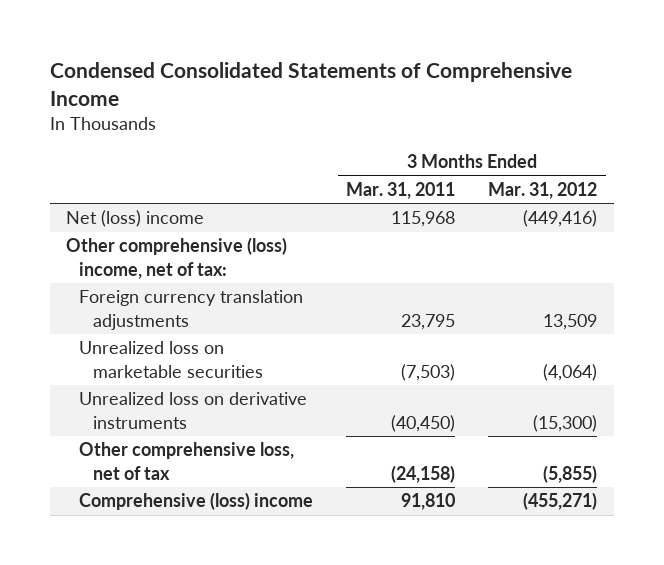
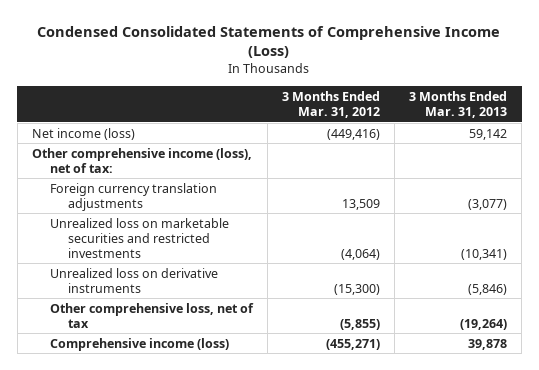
[49,61,572,106] Condensed Consolidated Statements of Comprehensive Income -> [37,25,501,59] Condensed Consolidated Statements of Comprehensive Income (Loss)
[346,182,456,200] Mar. 31, 2011 -> none
none -> [409,90,508,118] 3 Months Ended Mar. 31, 2013
[66,210,205,228] Net (loss) income -> [31,127,135,140] Net income (loss)
[66,237,288,279] Other comprehensive (loss) income, net of tax: -> [31,147,252,173] Other comprehensive income (loss), net of tax:
[79,341,263,378] Unrealized loss on marketable securities -> [50,217,230,258] Unrealized loss on marketable securities and restricted investments
[79,492,314,511] Comprehensive (loss) income -> [50,337,230,351] Comprehensive income (loss)

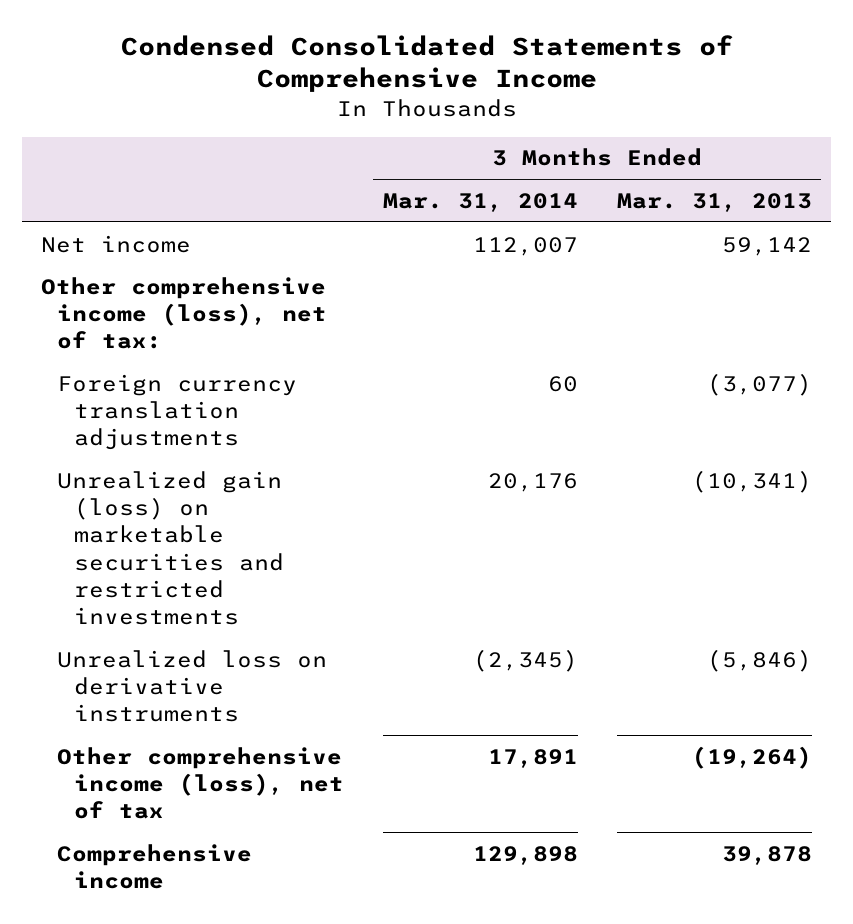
[37,25,501,59] Condensed Consolidated Statements of Comprehensive Income (Loss) -> [120,34,733,93] Condensed Consolidated Statements of Comprehensive Income
[282,90,381,118] 3 Months Ended Mar. 31, 2012 -> none
none -> [382,192,578,212] Mar. 31, 2014
[31,127,135,140] Net income (loss) -> [41,234,192,253] Net income
[50,217,230,258] Unrealized loss on marketable securities and restricted investments -> [57,470,284,626] Unrealized gain (loss) on marketable securities and restricted investments
[50,302,255,328] Other comprehensive loss, net of tax -> [57,746,344,820] Other comprehensive income (loss), net of tax
[50,337,230,351] Comprehensive income (loss) -> [57,843,253,889] Comprehensive income

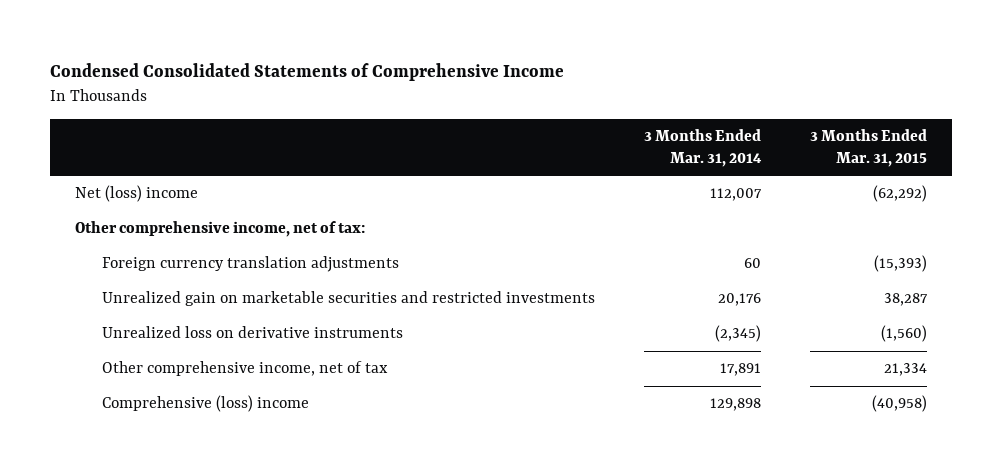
[616,192,812,212] Mar. 31, 2013 -> none
none -> [810,129,928,167] 3 Months Ended Mar. 31, 2015
[41,234,192,253] Net income -> [74,185,198,203] Net (loss) income
[41,276,328,350] Other comprehensive income (loss), net of tax: -> [74,221,365,238] Other comprehensive income, net of tax:
[57,470,284,626] Unrealized gain (loss) on marketable securities and restricted investments -> [101,291,595,307] Unrealized gain on marketable securities and restricted investments
[57,746,344,820] Other comprehensive income (loss), net of tax -> [101,361,388,377] Other comprehensive income, net of tax
[57,843,253,889] Comprehensive income -> [101,395,309,413] Comprehensive (loss) income

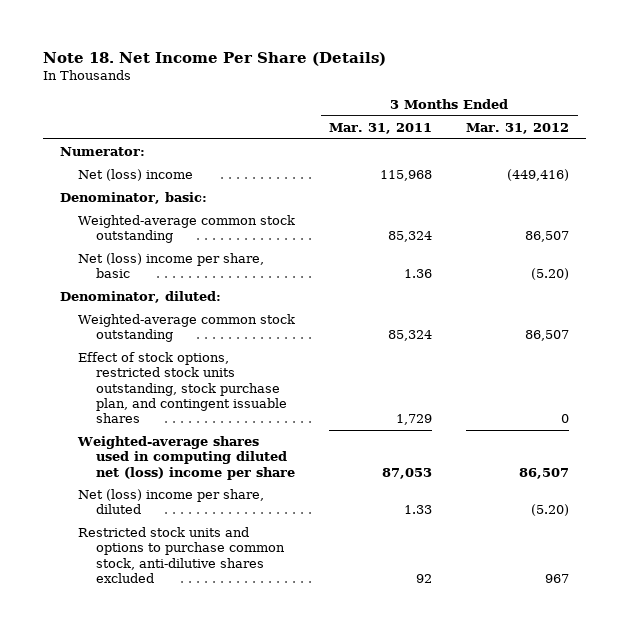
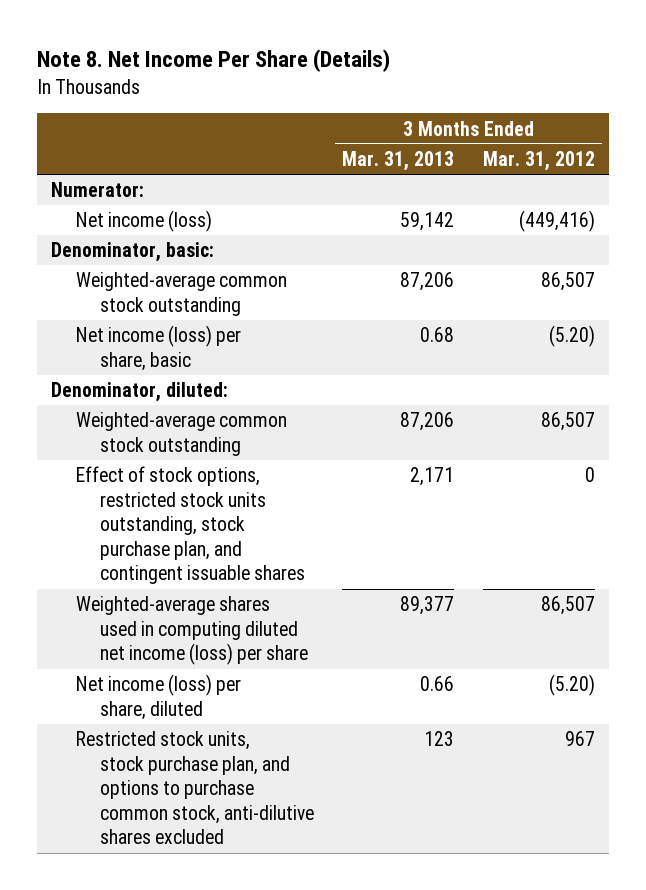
[42,51,386,66] Note 18. Net Income Per Share (Details) -> [37,49,391,73] Note 8. Net Income Per Share (Details)
[329,123,433,135] Mar. 31, 2011 -> none
none -> [342,151,455,172] Mar. 31, 2013
[77,169,193,182] Net (loss) income -> [75,210,212,233] Net income (loss)
[77,253,264,279] Net (loss) income per share, basic -> [75,325,241,371] Net income (loss) per share, basic
[76,436,295,480] Weighted-average shares used in computing diluted net (loss) income per share -> [75,596,308,666] Weighted-average shares used in computing diluted net income (loss) per share
[77,489,264,515] Net (loss) income per share, diluted -> [75,674,241,720] Net income (loss) per share, diluted
[77,527,285,583] Restricted stock units and options to purchase common stock, anti-dilutive shares excluded -> [75,731,314,845] Restricted stock units, stock purchase plan, and options to purchase common stock, anti-dilutive shares excluded

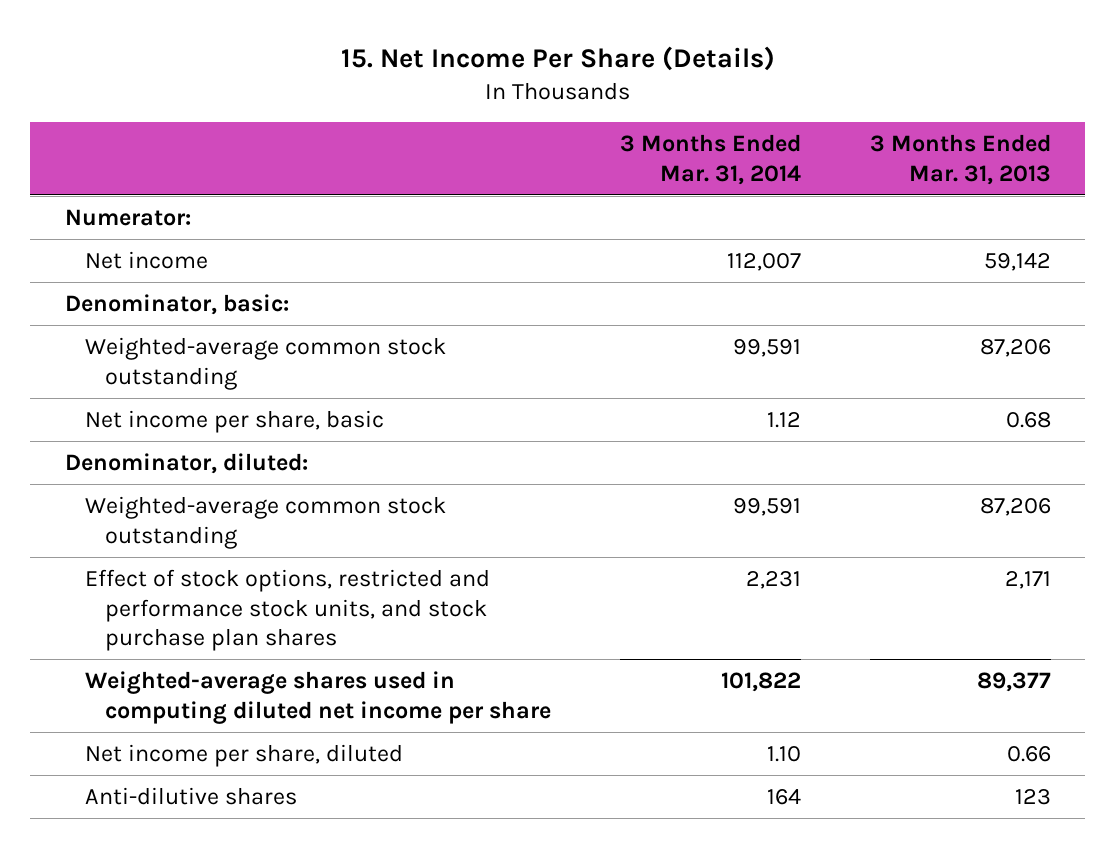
[37,49,391,73] Note 8. Net Income Per Share (Details) -> [340,45,775,71] 15. Net Income Per Share (Details)
[482,151,595,172] Mar. 31, 2012 -> none
none -> [620,134,802,185] 3 Months Ended Mar. 31, 2014
[75,210,212,233] Net income (loss) -> [84,251,208,270] Net income
[75,325,241,371] Net income (loss) per share, basic -> [84,410,384,434] Net income per share, basic
[75,466,305,585] Effect of stock options, restricted stock units outstanding, stock purchase plan, and contingent issuable shares -> [84,569,490,651] Effect of stock options, restricted and performance stock units, and stock purchase plan shares
[75,596,308,666] Weighted-average shares used in computing diluted net income (loss) per share -> [84,671,552,724] Weighted-average shares used in computing diluted net income per share
[75,674,241,720] Net income (loss) per share, diluted -> [84,744,403,768] Net income per share, diluted
[75,731,314,845] Restricted stock units, stock purchase plan, and options to purchase common stock, anti-dilutive shares excluded -> [84,787,297,806] Anti-dilutive shares

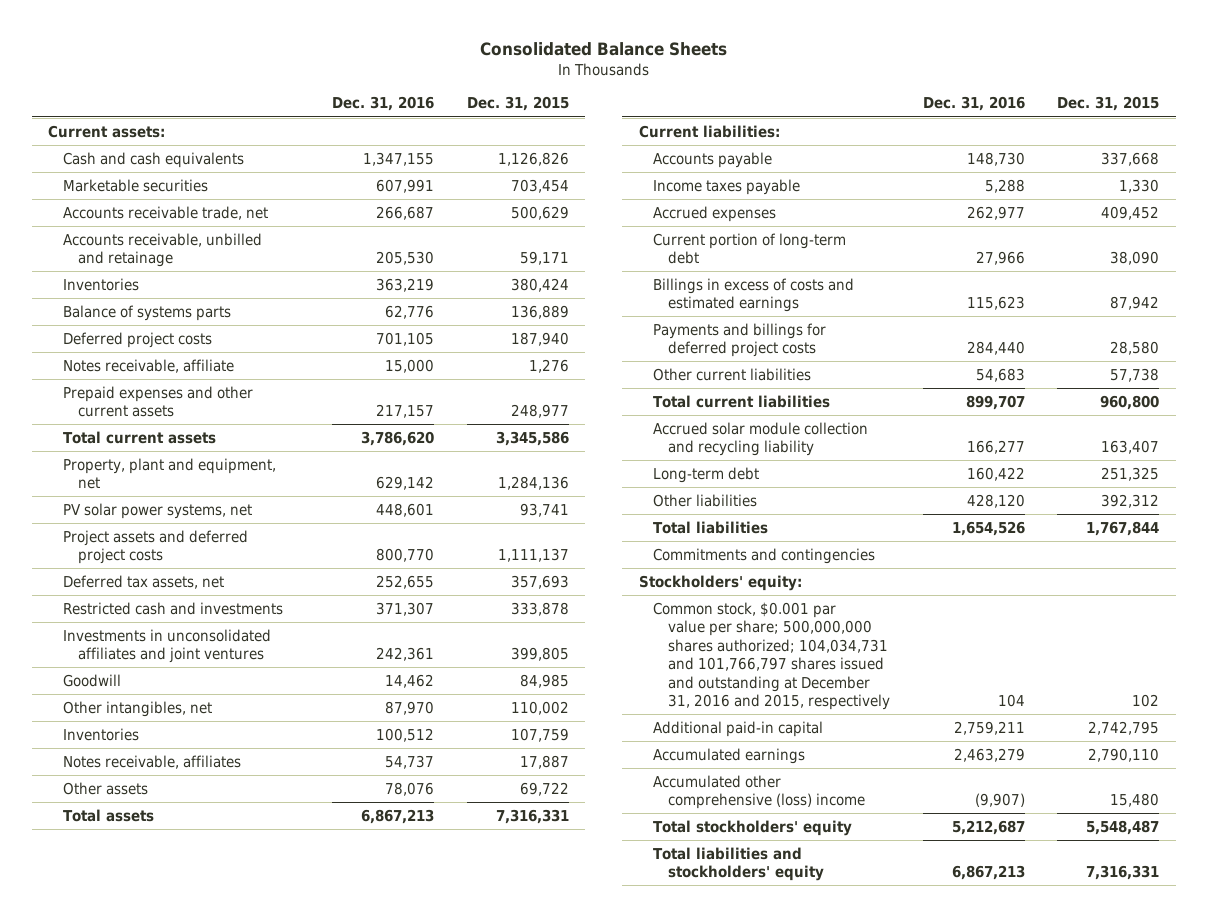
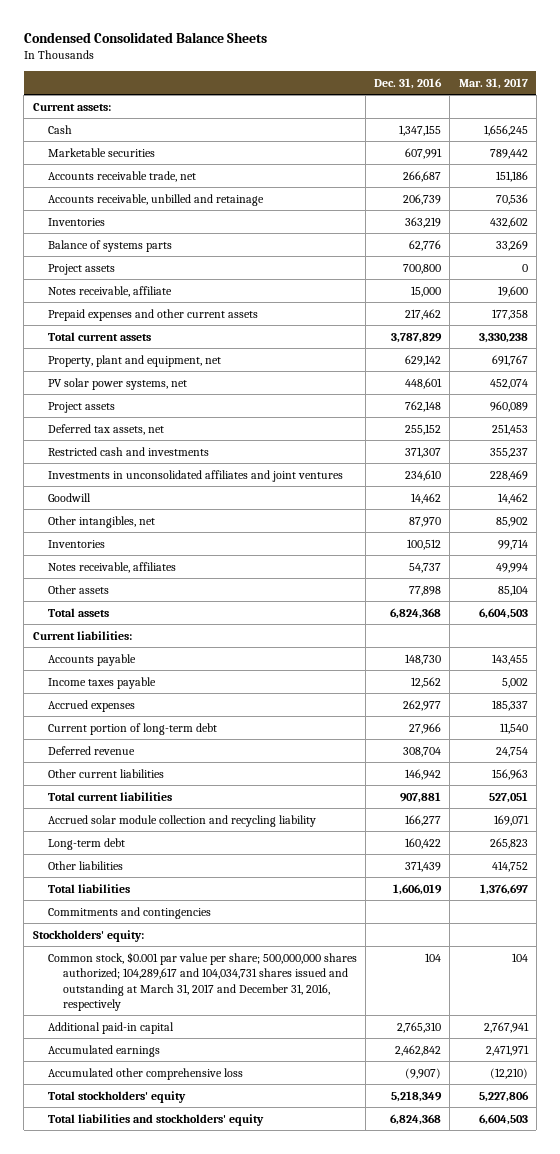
[479,41,727,56] Consolidated Balance Sheets -> [23,31,267,43] Condensed Consolidated Balance Sheets
[466,96,569,112] Dec. 31, 2015 -> none
none -> [458,77,528,89] Mar. 31, 2017
[62,151,244,168] Cash and cash equivalents -> [47,124,72,134] Cash
[376,251,435,266] 205,530 -> [403,193,442,205] 206,739
[62,331,212,348] Deferred project costs -> none
none -> [47,263,115,275] Project assets
[376,404,435,419] 217,157 -> [405,308,442,320] 217,462
[361,430,435,446] 3,786,620 -> [391,332,443,343] 3,787,829
[62,529,248,565] Project assets and deferred project costs -> none
none -> [47,401,115,413] Project assets
[376,574,435,589] 252,655 -> [405,423,442,435] 255,152
[376,647,435,662] 242,361 -> [405,469,442,481] 234,610
[385,781,435,796] 78,076 -> [409,585,442,596] 77,898
[361,808,435,824] 6,867,213 -> [390,607,442,619] 6,824,368
[984,178,1025,193] 5,288 -> [411,676,442,688] 12,562
[653,277,855,313] Billings in excess of costs and estimated earnings -> none
[653,322,827,358] Payments and billings for deferred project costs -> none
none -> [47,745,135,755] Deferred revenue
[975,367,1025,382] 54,683 -> [405,768,442,780] 146,942
[965,394,1025,410] 899,707 -> [400,791,442,803] 907,881
[966,493,1025,508] 428,120 -> [405,860,442,872] 371,439
[951,520,1025,536] 1,654,526 -> [393,883,443,895] 1,606,019
[653,601,891,711] Common stock, $0.001 par value per share; 500,000,000 shares authorized; 104,034,731 and 101,766,797 shares issued and outstanding at December 31, 2016 and 2015, respectively -> [47,951,357,1012] Common stock, $0.001 par value per share; 500,000,000 shares authorized; 104,289,617 and 104,034,731 shares issued and outstanding at March 31, 2017 and December 31, 2016, respectively
[953,720,1025,735] 2,759,211 -> [397,1021,442,1033] 2,765,310
[953,747,1025,762] 2,463,279 -> [395,1044,442,1056] 2,462,842
[653,774,866,810] Accumulated other comprehensive (loss) income -> [47,1067,243,1080] Accumulated other comprehensive loss
[951,819,1025,835] 5,212,687 -> [391,1090,443,1102] 5,218,349
[951,865,1025,881] 6,867,213 -> [390,1113,442,1125] 6,824,368

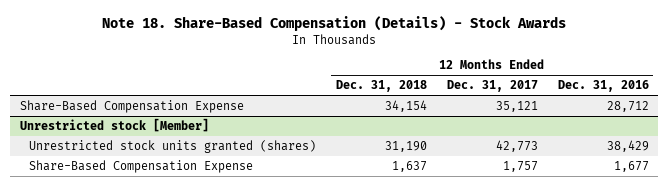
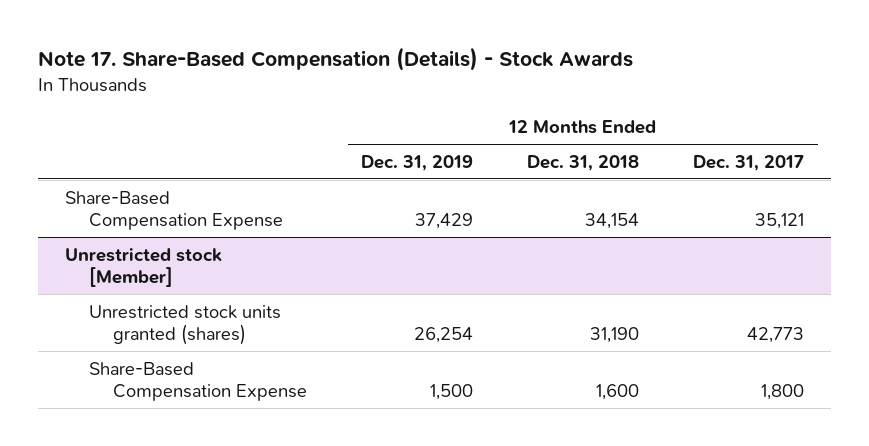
[102,16,567,32] Note 18. Share-Based Compensation (Details) - Stock Awards -> [37,47,633,72] Note 17. Share-Based Compensation (Details) - Stock Awards
[557,80,649,93] Dec. 31, 2016 -> none
none -> [361,154,474,171] Dec. 31, 2019
[391,161,427,173] 1,637 -> [596,383,640,400] 1,600
[502,161,538,173] 1,757 -> [761,383,805,400] 1,800

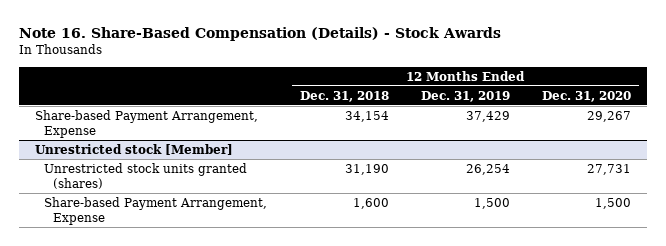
[37,47,633,72] Note 17. Share-Based Compensation (Details) - Stock Awards -> [19,26,502,41] Note 16. Share-Based Compensation (Details) - Stock Awards
[693,154,805,171] Dec. 31, 2017 -> none
none -> [542,90,632,102] Dec. 31, 2020
[64,190,283,230] Share-Based Compensation Expense -> [35,109,259,138] Share-based Payment Arrangement, Expense
[88,361,308,401] Share-Based Compensation Expense -> [44,196,268,225] Share-based Payment Arrangement, Expense

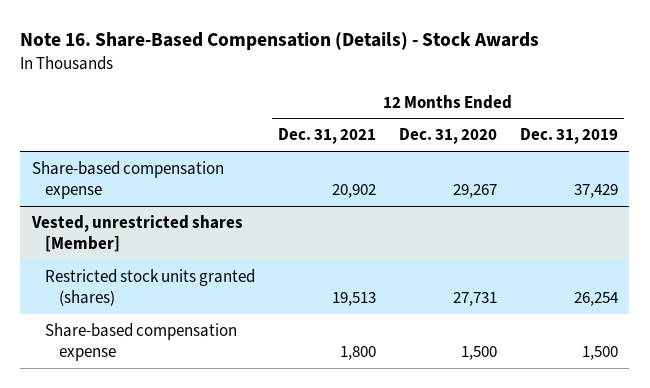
[299,90,389,102] Dec. 31, 2018 -> none
none -> [278,128,377,145] Dec. 31, 2021
[35,109,259,138] Share-based Payment Arrangement, Expense -> [31,160,224,200] Share-based compensation expense
[35,143,234,155] Unrestricted stock [Member] -> [30,214,243,253] Vested, unrestricted shares [Member]
[44,162,248,189] Unrestricted stock units granted (shares) -> [45,268,256,307] Restricted stock units granted (shares)
[44,196,268,225] Share-based Payment Arrangement, Expense -> [45,322,238,362] Share-based compensation expense

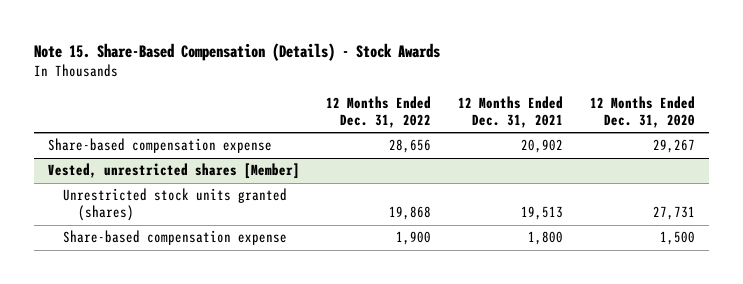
[20,32,540,51] Note 16. Share-Based Compensation (Details) - Stock Awards -> [34,42,441,61] Note 15. Share-Based Compensation (Details) - Stock Awards
[520,128,619,145] Dec. 31, 2019 -> none
none -> [326,96,432,129] 12 Months Ended Dec. 31, 2022
[45,268,256,307] Restricted stock units granted (shares) -> [62,188,287,222] Unrestricted stock units granted (shares)

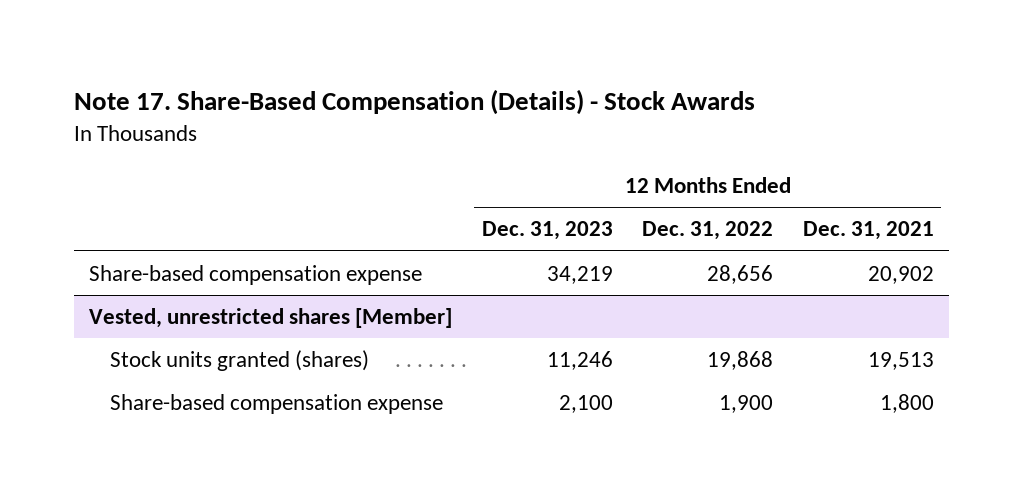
[34,42,441,61] Note 15. Share-Based Compensation (Details) - Stock Awards -> [74,89,756,116] Note 17. Share-Based Compensation (Details) - Stock Awards
[590,96,696,129] 12 Months Ended Dec. 31, 2020 -> none
none -> [481,221,613,241] Dec. 31, 2023
[62,188,287,222] Unrestricted stock units granted (shares) -> [109,350,369,372] Stock units granted (shares)

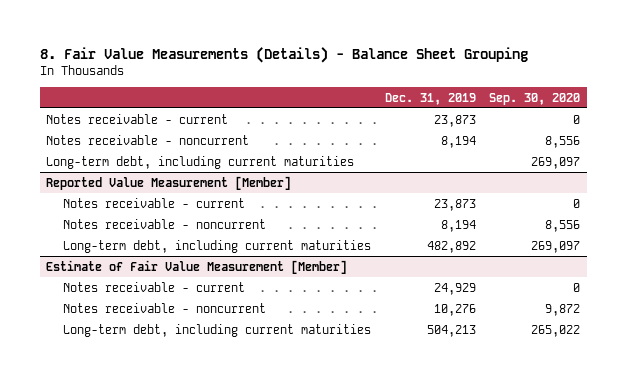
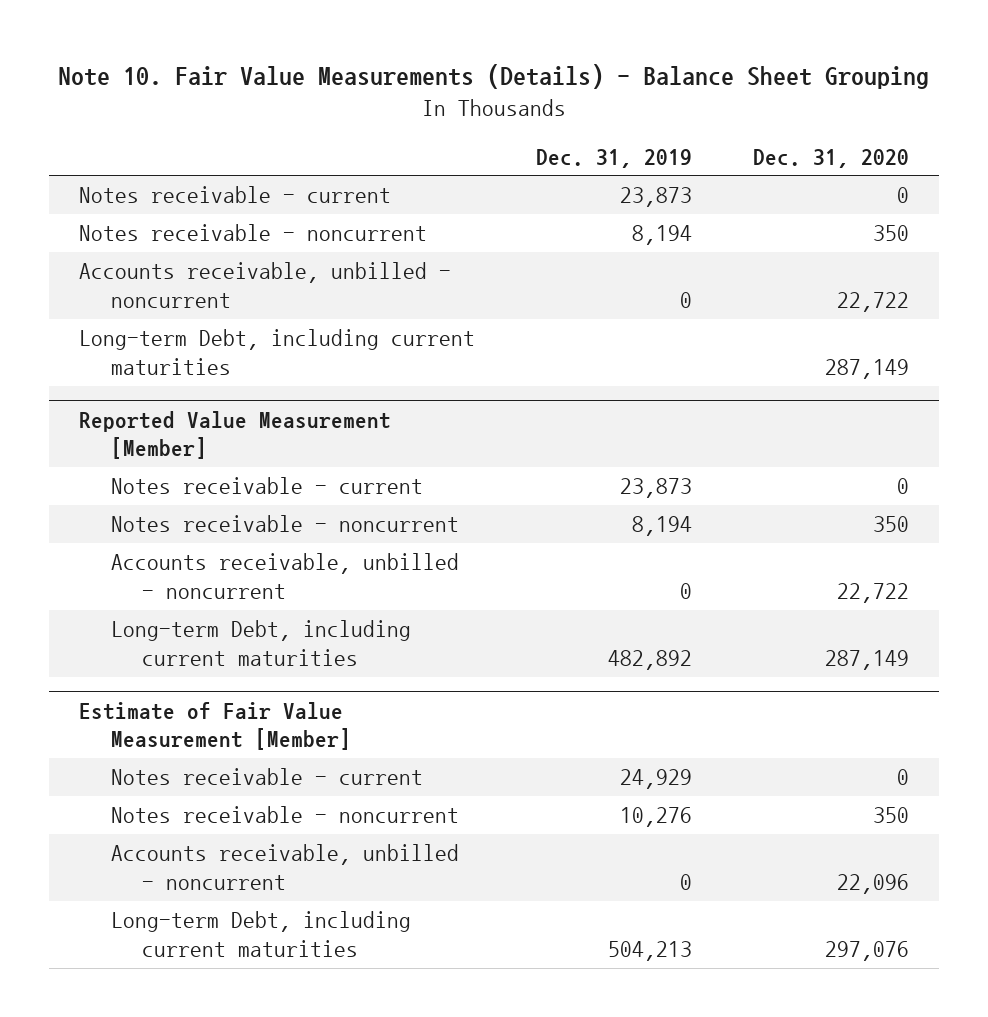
[39,46,528,63] 8. Fair Value Measurements (Details) - Balance Sheet Grouping -> [57,64,929,90] Note 10. Fair Value Measurements (Details) - Balance Sheet Grouping
[488,92,580,105] Sep. 30, 2020 -> none
none -> [752,148,909,168] Dec. 31, 2020
none -> [79,262,452,309] Accounts receivable, unbilled - noncurrent
[46,155,355,169] Long-term debt, including current maturities -> [79,329,476,376] Long-term Debt, including current maturities
none -> [110,553,459,600] Accounts receivable, unbilled - noncurrent
[63,239,372,253] Long-term debt, including current maturities -> [110,620,411,667] Long-term Debt, including current maturities
none -> [110,844,459,891] Accounts receivable, unbilled - noncurrent
[63,323,372,337] Long-term debt, including current maturities -> [110,911,411,958] Long-term Debt, including current maturities

